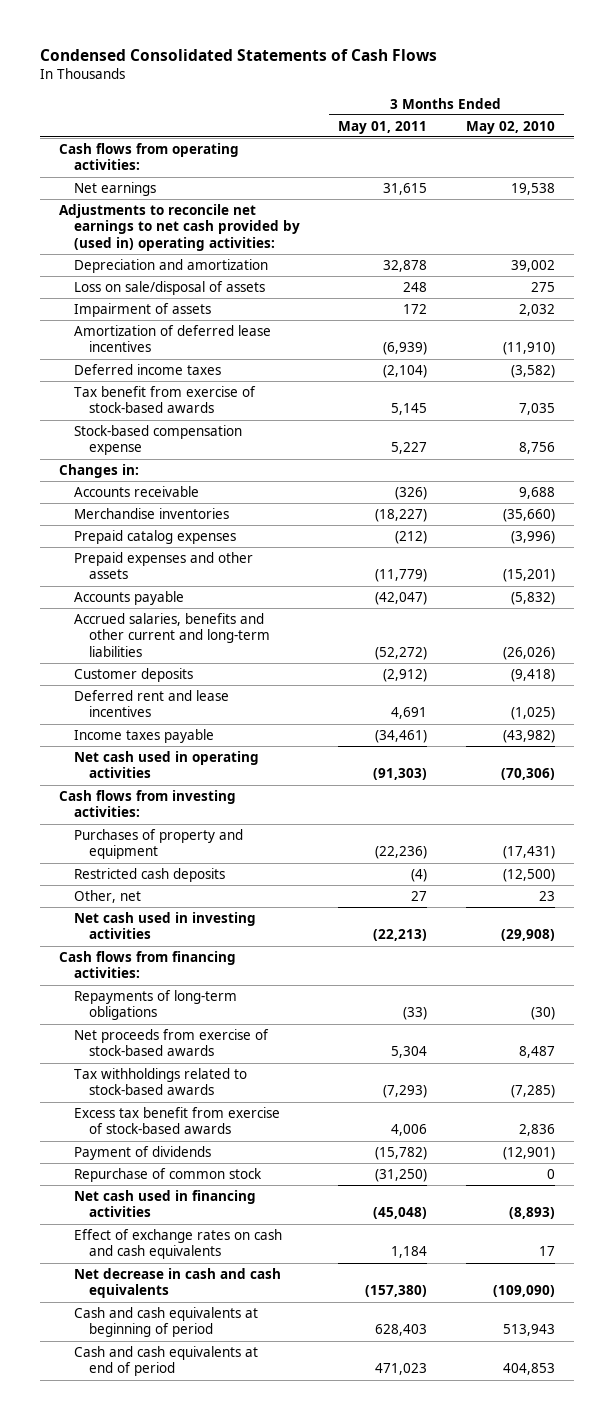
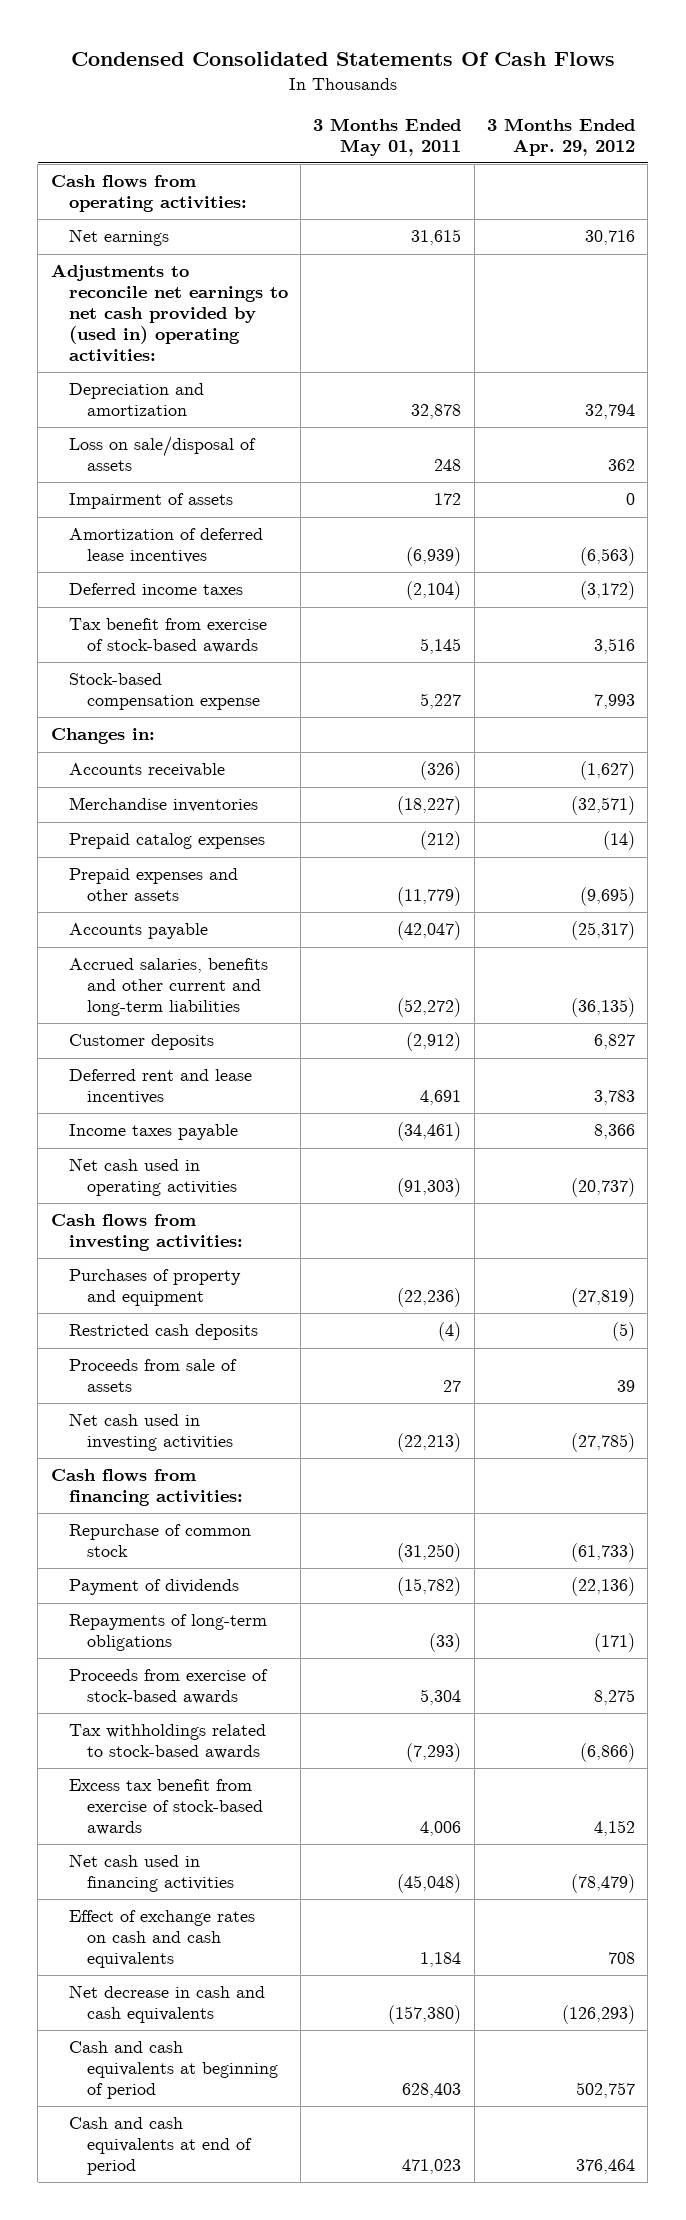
[39,48,437,61] Condensed Consolidated Statements of Cash Flows -> [70,50,615,66] Condensed Consolidated Statements Of Cash Flows
[465,120,555,134] May 02, 2010 -> none
none -> [486,117,635,156] 3 Months Ended Apr. 29, 2012
[73,889,141,903] Other, net -> none
none -> [68,1359,237,1393] Proceeds from sale of assets
[73,1167,262,1182] Repurchase of common stock -> [68,1524,251,1558] Repurchase of common stock
[73,1145,211,1160] Payment of dividends -> [68,1579,239,1596] Payment of dividends
[73,1028,269,1057] Net proceeds from exercise of stock-based awards -> [68,1669,268,1705] Proceeds from exercise of stock-based awards

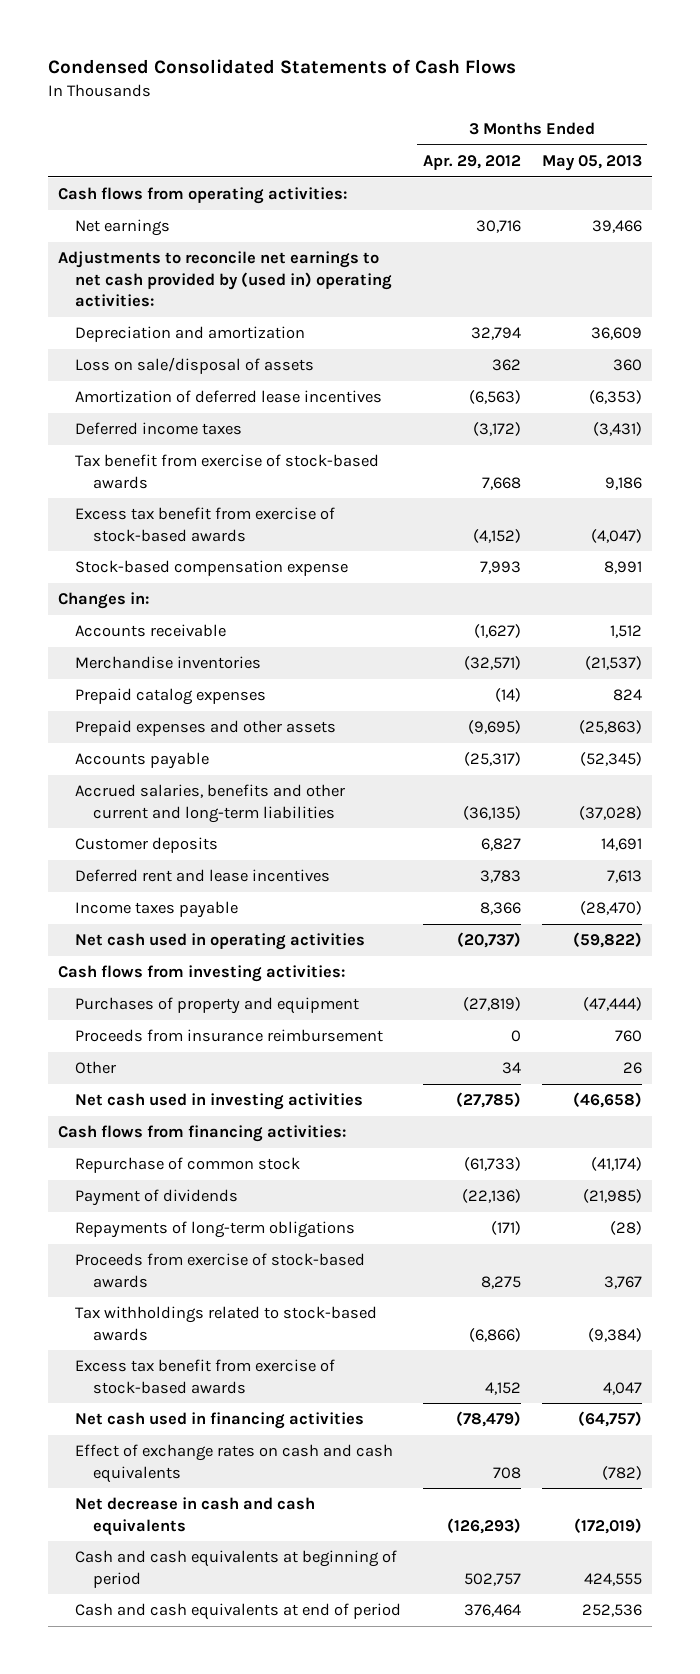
[70,50,615,66] Condensed Consolidated Statements Of Cash Flows -> [47,59,516,75] Condensed Consolidated Statements of Cash Flows
[313,117,462,156] 3 Months Ended May 01, 2011 -> none
none -> [541,155,642,172] May 05, 2013
[68,493,233,510] Impairment of assets -> none
[593,638,635,655] 3,516 -> [481,476,521,490] 7,668
none -> [75,507,336,542] Excess tax benefit from exercise of stock-based awards
[68,1324,258,1341] Restricted cash deposits -> none
[68,1359,237,1393] Proceeds from sale of assets -> none
none -> [75,1029,384,1043] Proceeds from insurance reimbursement
none -> [75,1061,117,1075] Other

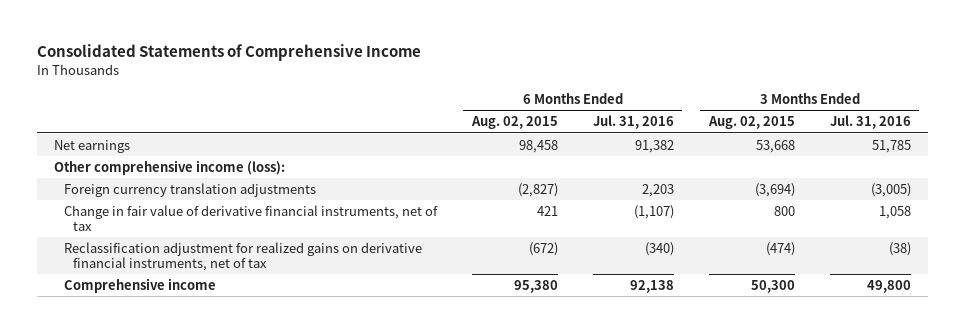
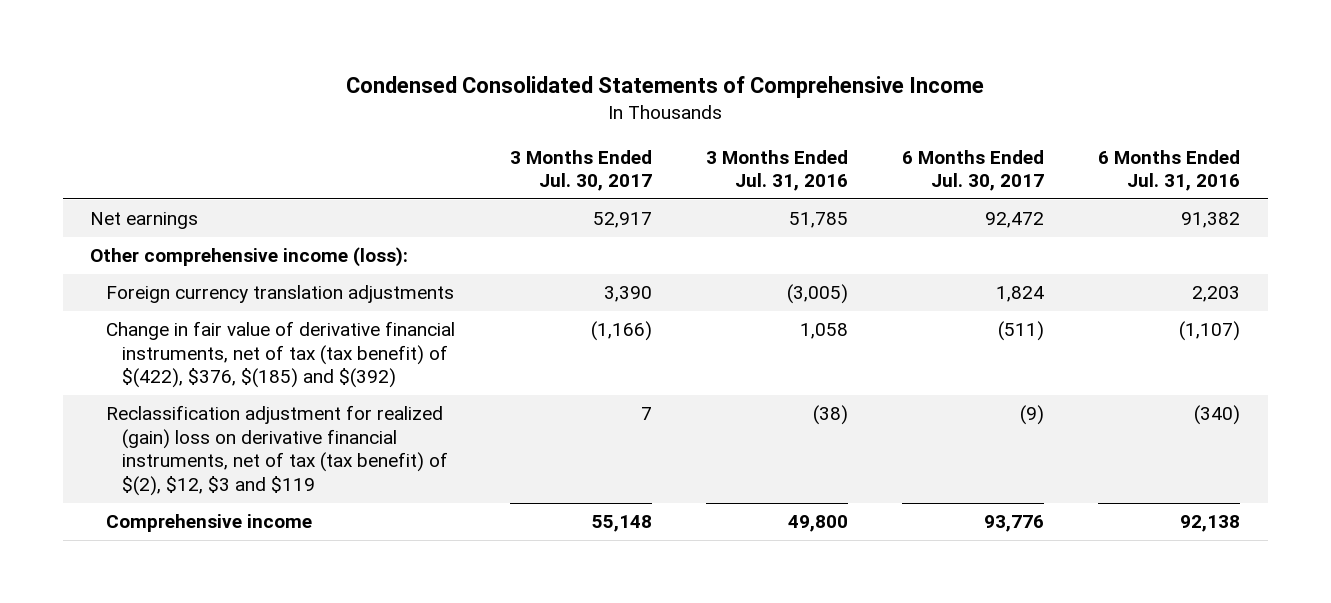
[36,43,421,61] Consolidated Statements of Comprehensive Income -> [346,76,985,99] Condensed Consolidated Statements of Comprehensive Income
[470,116,558,130] Aug. 02, 2015 -> none
[707,116,795,130] Aug. 02, 2015 -> none
none -> [509,149,652,192] 3 Months Ended Jul. 30, 2017
none -> [902,149,1045,192] 6 Months Ended Jul. 30, 2017
[63,204,438,232] Change in fair value of derivative financial instruments, net of tax -> [106,321,456,389] Change in fair value of derivative financial instruments, net of tax (tax benefit) of $(422), $376, $(185) and $(392)
[63,241,422,272] Reclassification adjustment for realized gains on derivative financial instruments, net of tax -> [106,405,449,497] Reclassification adjustment for realized (gain) loss on derivative financial instruments, net of tax (tax benefit) of $(2), $12, $3 and $119

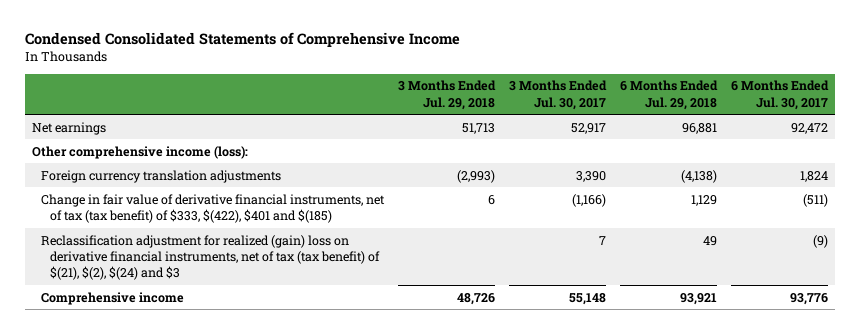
[705,149,848,192] 3 Months Ended Jul. 31, 2016 -> none
[1098,149,1241,192] 6 Months Ended Jul. 31, 2016 -> none
none -> [398,80,497,110] 3 Months Ended Jul. 29, 2018
none -> [620,80,719,110] 6 Months Ended Jul. 29, 2018
[106,321,456,389] Change in fair value of derivative financial instruments, net of tax (tax benefit) of $(422), $376, $(185) and $(392) -> [41,193,386,223] Change in fair value of derivative financial instruments, net of tax (tax benefit) of $333, $(422), $401 and $(185)
[106,405,449,497] Reclassification adjustment for realized (gain) loss on derivative financial instruments, net of tax (tax benefit) of $(2), $12, $3 and $119 -> [41,234,381,280] Reclassification adjustment for realized (gain) loss on derivative financial instruments, net of tax (tax benefit) of $(21), $(2), $(24) and $3

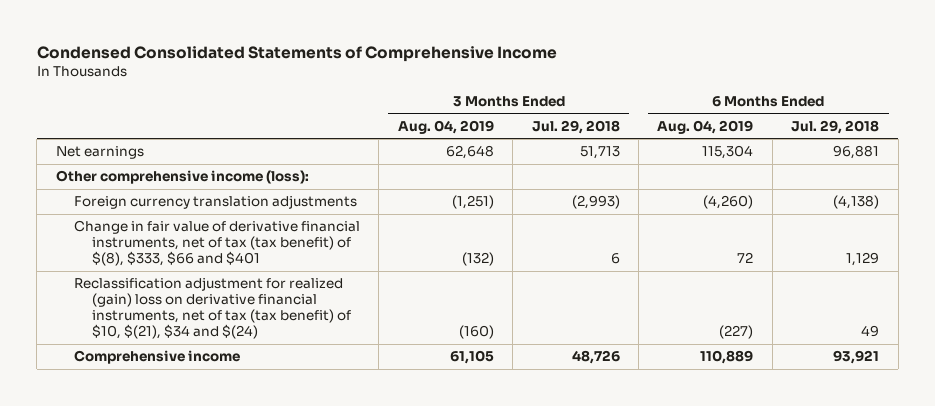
[509,80,608,110] 3 Months Ended Jul. 30, 2017 -> none
[731,80,830,110] 6 Months Ended Jul. 30, 2017 -> none
none -> [397,119,494,134] Aug. 04, 2019
none -> [657,119,754,134] Aug. 04, 2019
[41,193,386,223] Change in fair value of derivative financial instruments, net of tax (tax benefit) of $333, $(422), $401 and $(185) -> [73,220,360,267] Change in fair value of derivative financial instruments, net of tax (tax benefit) of $(8), $333, $66 and $401
[41,234,381,280] Reclassification adjustment for realized (gain) loss on derivative financial instruments, net of tax (tax benefit) of $(21), $(2), $(24) and $3 -> [73,277,351,340] Reclassification adjustment for realized (gain) loss on derivative financial instruments, net of tax (tax benefit) of $10, $(21), $34 and $(24)

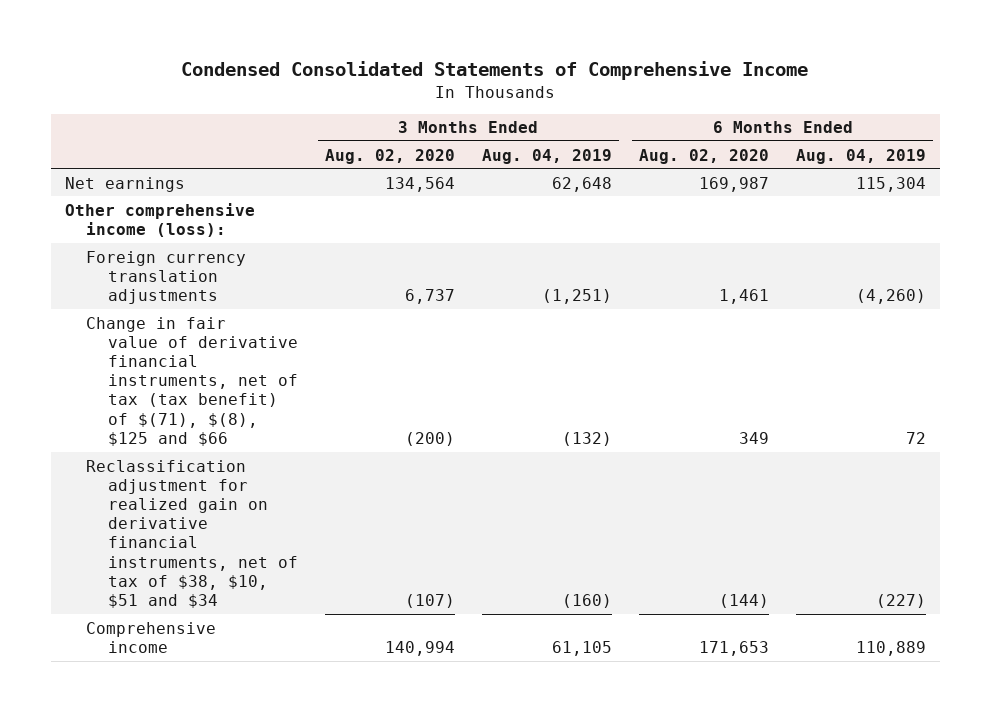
[531,119,620,134] Jul. 29, 2018 -> none
[791,119,880,134] Jul. 29, 2018 -> none
none -> [324,148,455,164] Aug. 02, 2020
none -> [639,148,770,164] Aug. 02, 2020
[73,220,360,267] Change in fair value of derivative financial instruments, net of tax (tax benefit) of $(8), $333, $66 and $401 -> [86,316,298,446] Change in fair value of derivative financial instruments, net of tax (tax benefit) of $(71), $(8), $125 and $66
[73,277,351,340] Reclassification adjustment for realized (gain) loss on derivative financial instruments, net of tax (tax benefit) of $10, $(21), $34 and $(24) -> [86,459,298,609] Reclassification adjustment for realized gain on derivative financial instruments, net of tax of $38, $10, $51 and $34

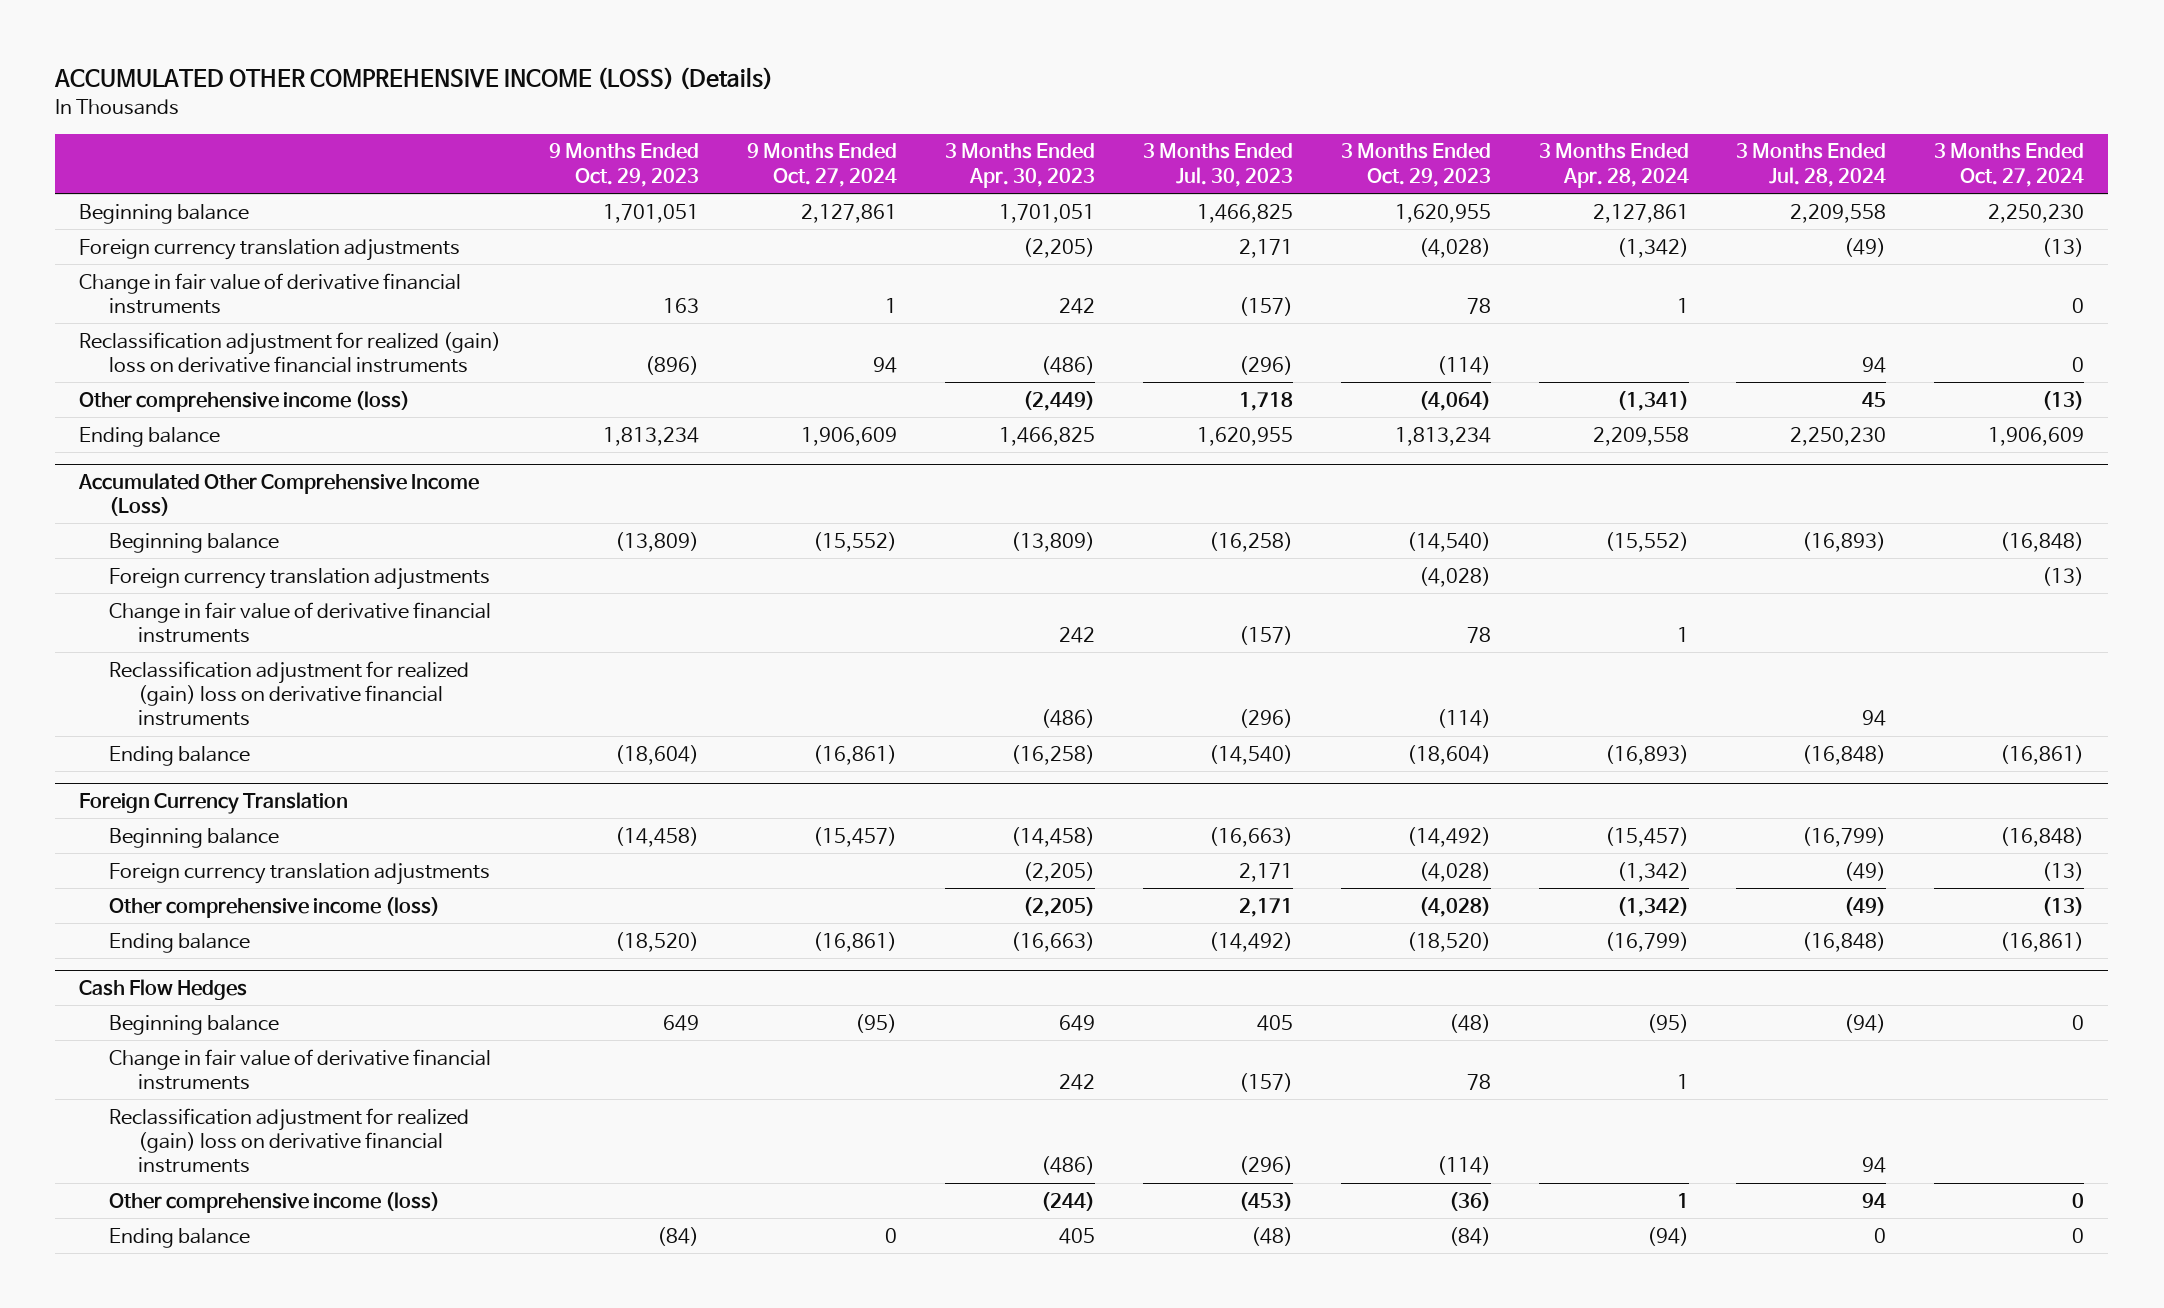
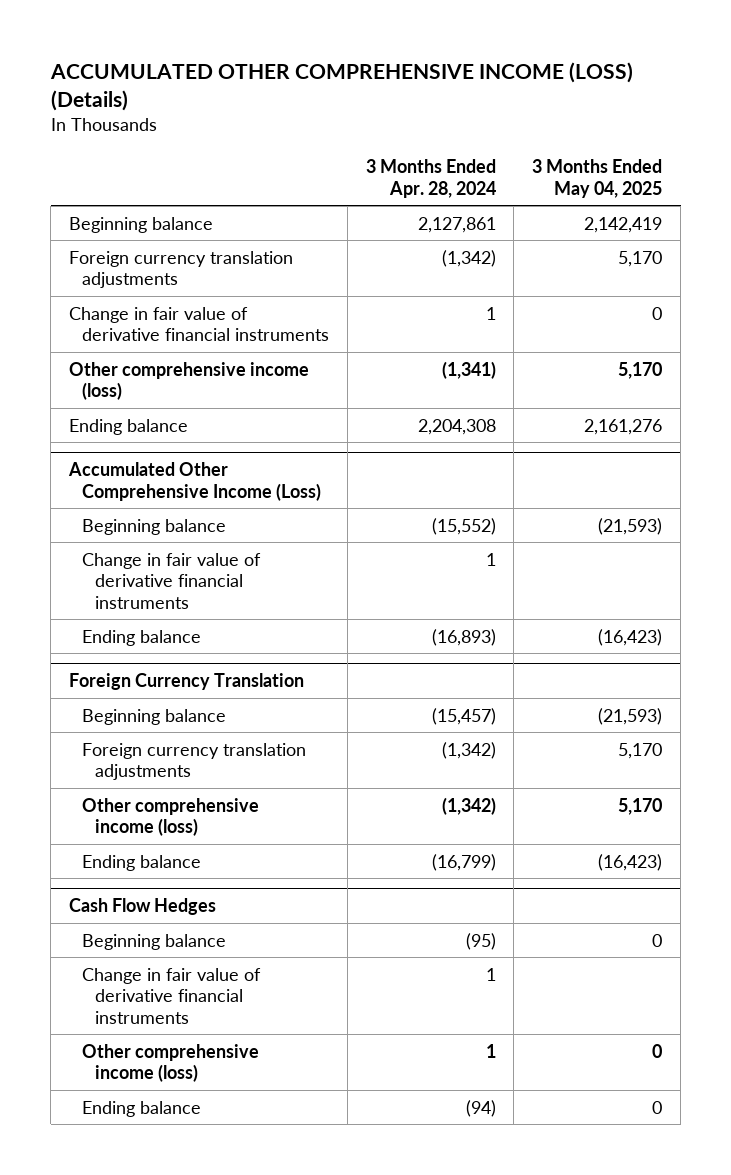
[549,143,700,187] 9 Months Ended Oct. 29, 2023 -> none
[746,143,897,187] 9 Months Ended Oct. 27, 2024 -> none
[944,143,1095,188] 3 Months Ended Apr. 30, 2023 -> none
[1142,143,1293,187] 3 Months Ended Jul. 30, 2023 -> none
[1340,143,1491,187] 3 Months Ended Oct. 29, 2023 -> none
[1736,143,1887,187] 3 Months Ended Jul. 28, 2024 -> none
[1934,143,2085,187] 3 Months Ended Oct. 27, 2024 -> none
none -> [532,159,663,198] 3 Months Ended May 04, 2025
[79,331,502,374] Reclassification adjustment for realized (gain) loss on derivative financial instruments -> none
[1592,426,1689,446] 2,209,558 -> [417,418,496,435] 2,204,308
[108,567,490,590] Foreign currency translation adjustments -> none
[108,660,469,727] Reclassification adjustment for realized (gain) loss on derivative financial instruments -> none
[108,1107,469,1174] Reclassification adjustment for realized (gain) loss on derivative financial instruments -> none

